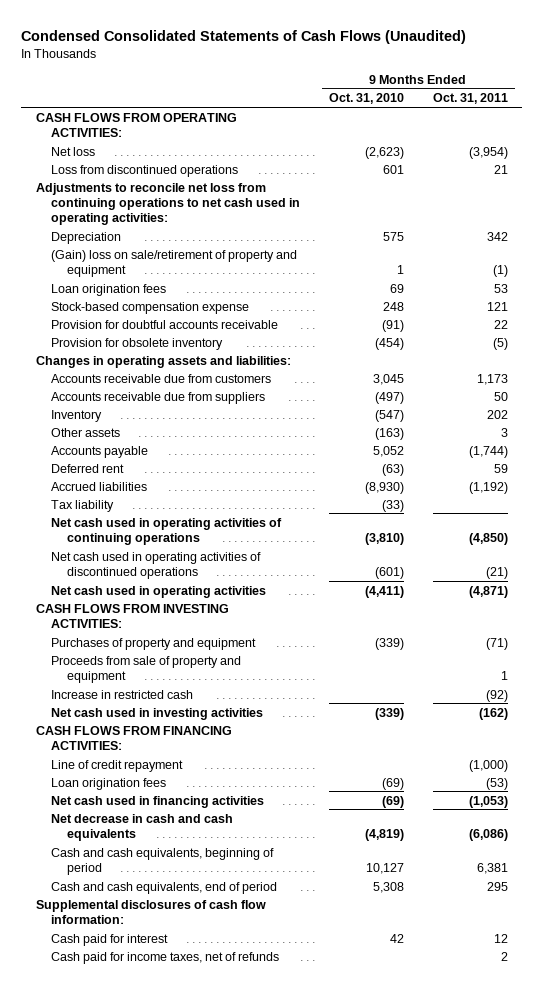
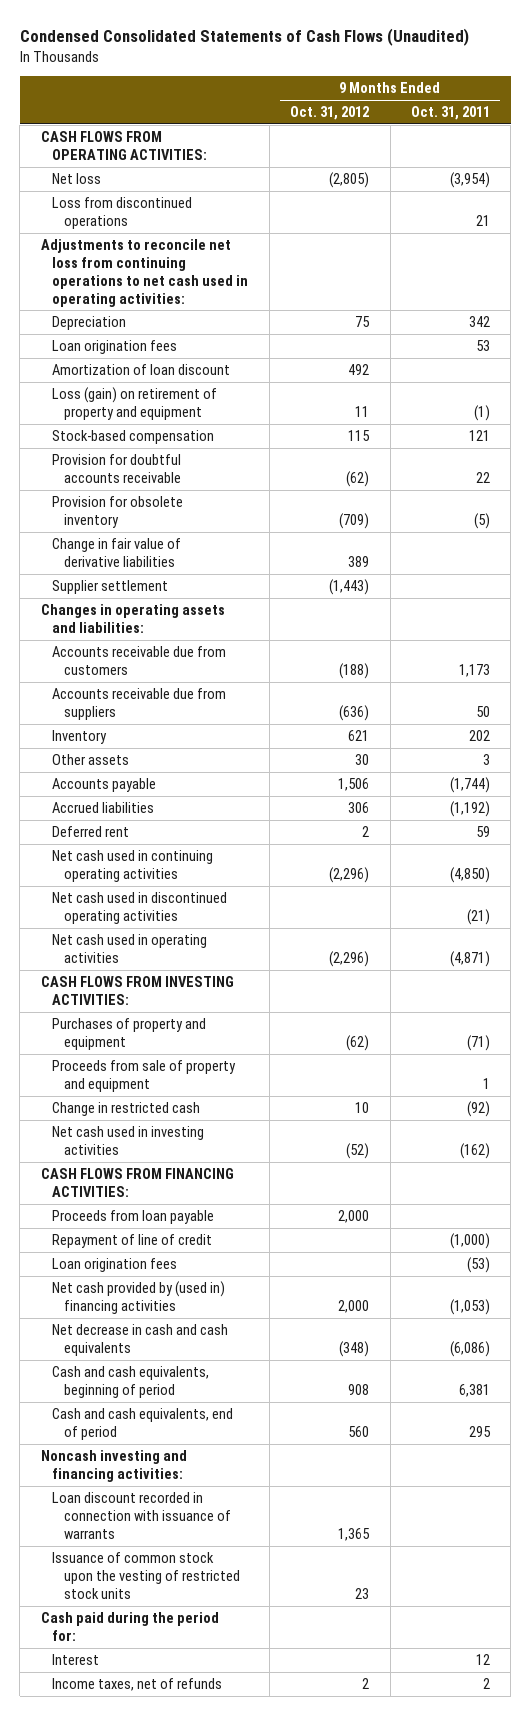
[328,93,404,105] Oct. 31, 2010 -> none
none -> [290,106,370,121] Oct. 31, 2012
[51,249,298,277] (Gain) loss on sale/retirement of property and equipment -> none
none -> [52,364,231,376] Amortization of loan discount
none -> [52,387,218,420] Loss (gain) on retirement of property and equipment
[51,301,250,314] Stock-based compensation expense -> [52,430,215,445] Stock-based compensation
none -> [52,538,182,567] Change in fair value of derivative liabilities
none -> [52,580,169,595] Supplier settlement
[51,499,115,512] Tax liability -> none
[51,463,125,473] Deferred rent -> [52,826,130,838] Deferred rent
[51,517,283,545] Net cash used in operating activities of continuing operations -> [52,850,214,882] Net cash used in continuing operating activities
[51,551,262,579] Net cash used in operating activities of discontinued operations -> [52,892,228,924] Net cash used in discontinued operating activities
[51,689,194,699] Increase in restricted cash -> [52,1102,201,1117] Change in restricted cash
none -> [52,1210,215,1225] Proceeds from loan payable
[51,759,184,772] Line of credit repayment -> [52,1234,213,1249] Repayment of line of credit
[51,795,265,808] Net cash used in financing activities -> [52,1281,226,1314] Net cash provided by (used in) financing activities
[35,899,266,924] Supplemental disclosures of cash flow information: -> none
none -> [40,1450,187,1482] Noncash investing and financing activities:
none -> [52,1492,231,1539] Loan discount recorded in connection with issuance of warrants
none -> [52,1552,240,1599] Issuance of common stock upon the vesting of restricted stock units
none -> [40,1612,219,1641] Cash paid during the period for:
[51,933,169,946] Cash paid for interest -> [52,1654,100,1666] Interest
[51,951,280,964] Cash paid for income taxes, net of refunds -> [52,1678,223,1692] Income taxes, net of refunds

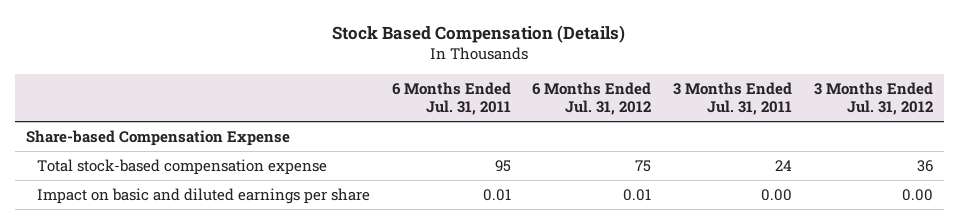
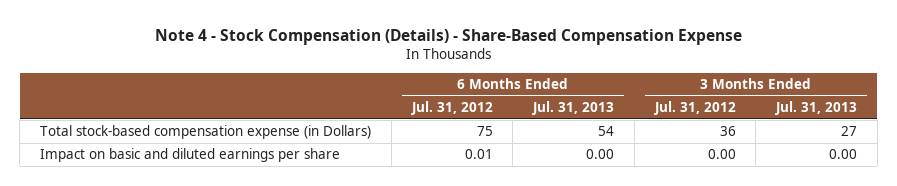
[332,24,626,43] Stock Based Compensation (Details) -> [154,28,742,45] Note 4 - Stock Compensation (Details) - Share-Based Compensation Expense
[391,82,511,115] 6 Months Ended Jul. 31, 2011 -> none
[673,82,793,115] 3 Months Ended Jul. 31, 2011 -> none
none -> [532,101,615,116] Jul. 31, 2013
none -> [775,101,858,116] Jul. 31, 2013
[26,130,291,147] Share-based Compensation Expense -> none
[37,159,328,176] Total stock-based compensation expense -> [40,125,372,140] Total stock-based compensation expense (in Dollars)

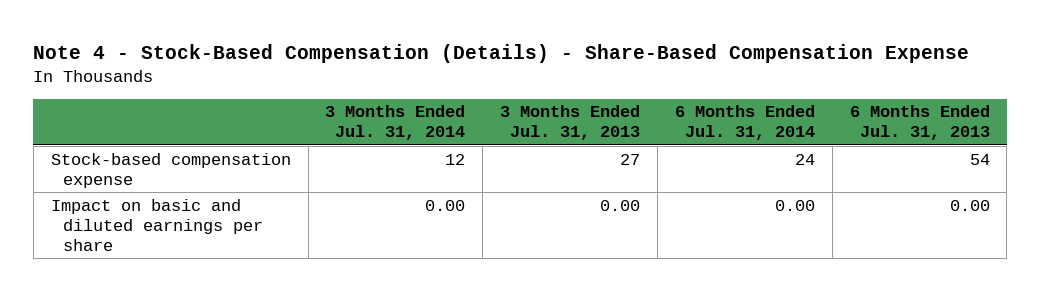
[154,28,742,45] Note 4 - Stock Compensation (Details) - Share-Based Compensation Expense -> [33,44,970,64] Note 4 - Stock-Based Compensation (Details) - Share-Based Compensation Expense
[410,101,493,116] Jul. 31, 2012 -> none
[653,101,736,116] Jul. 31, 2012 -> none
none -> [325,105,466,141] 3 Months Ended Jul. 31, 2014
none -> [674,105,815,141] 6 Months Ended Jul. 31, 2014
[40,125,372,140] Total stock-based compensation expense (in Dollars) -> [50,152,291,188] Stock-based compensation expense

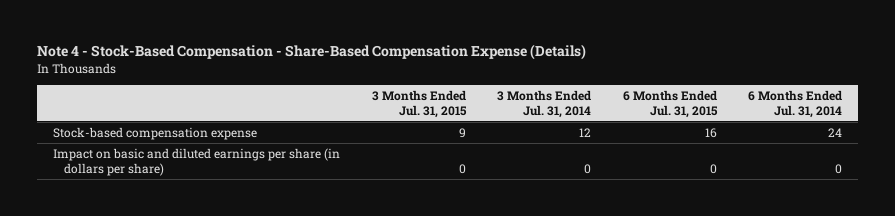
[33,44,970,64] Note 4 - Stock-Based Compensation (Details) - Share-Based Compensation Expense -> [37,44,587,61] Note 4 - Stock-Based Compensation - Share-Based Compensation Expense (Details)
[500,105,641,141] 3 Months Ended Jul. 31, 2013 -> none
[849,105,990,141] 6 Months Ended Jul. 31, 2013 -> none
none -> [371,89,467,118] 3 Months Ended Jul. 31, 2015
none -> [622,89,718,118] 6 Months Ended Jul. 31, 2015
[50,198,263,251] Impact on basic and diluted earnings per share -> [53,148,341,176] Impact on basic and diluted earnings per share (in dollars per share)
[425,199,466,211] 0.00 -> [584,163,592,174] 0
[774,199,815,211] 0.00 -> [835,163,843,174] 0

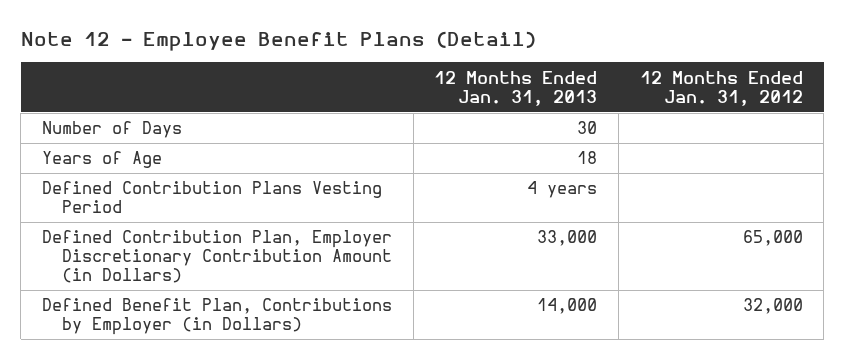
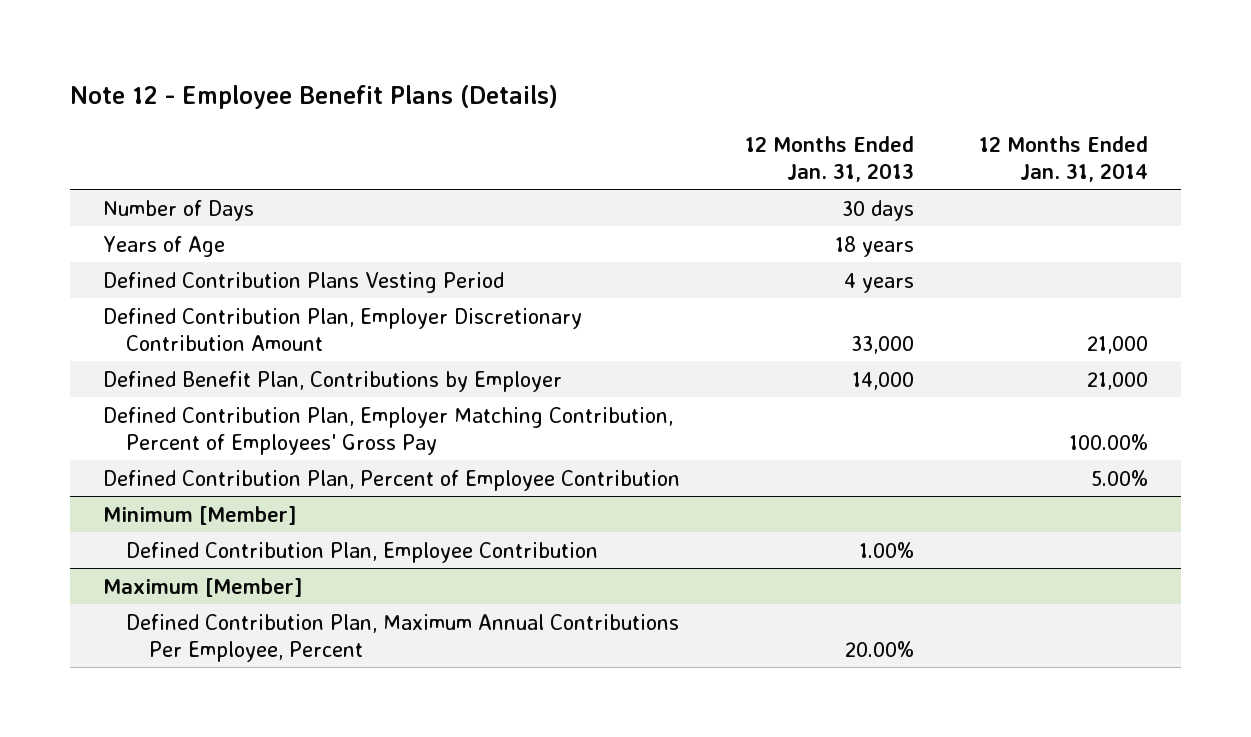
[20,30,536,51] Note 12 - Employee Benefit Plans (Detail) -> [70,85,559,110] Note 12 - Employee Benefit Plans (Details)
[639,70,803,106] 12 Months Ended Jan. 31, 2012 -> none
none -> [978,135,1148,182] 12 Months Ended Jan. 31, 2014
[577,121,598,135] 30 -> [841,199,914,221] 30 days
[577,151,598,165] 18 -> [834,235,914,257] 18 years
[41,230,392,284] Defined Contribution Plan, Employer Discretionary Contribution Amount (in Dollars) -> [102,307,582,351] Defined Contribution Plan, Employer Discretionary Contribution Amount
[41,298,392,336] Defined Benefit Plan, Contributions by Employer (in Dollars) -> [102,370,562,392] Defined Benefit Plan, Contributions by Employer
none -> [102,406,673,455] Defined Contribution Plan, Employer Matching Contribution, Percent of Employees' Gross Pay
none -> [102,469,680,491] Defined Contribution Plan, Percent of Employee Contribution
none -> [102,505,297,525] Minimum [Member]
none -> [125,541,598,563] Defined Contribution Plan, Employee Contribution
none -> [102,577,303,597] Maximum [Member]
none -> [125,613,679,662] Defined Contribution Plan, Maximum Annual Contributions Per Employee, Percent

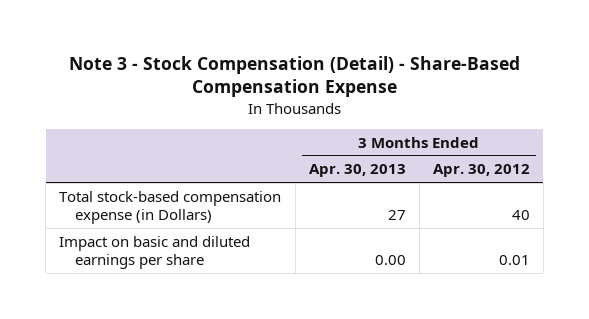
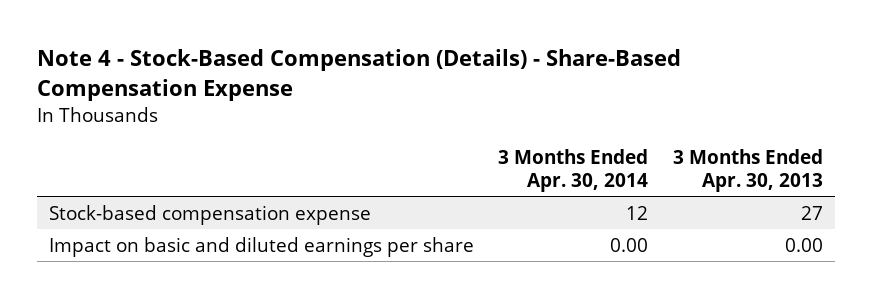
[68,55,520,98] Note 3 - Stock Compensation (Detail) - Share-Based Compensation Expense -> [36,49,681,102] Note 4 - Stock-Based Compensation (Details) - Share-Based Compensation Expense
[432,164,530,178] Apr. 30, 2012 -> none
none -> [498,148,649,193] 3 Months Ended Apr. 30, 2014
[59,190,282,225] Total stock-based compensation expense (in Dollars) -> [48,204,371,225] Stock-based compensation expense

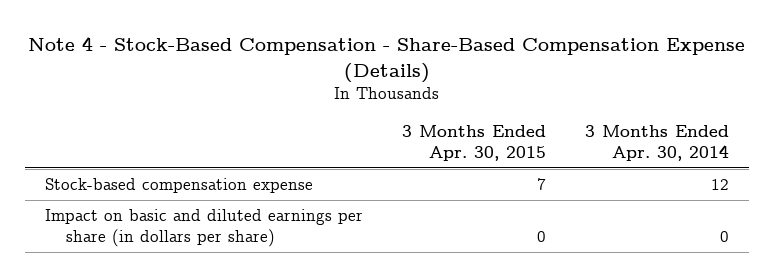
[36,49,681,102] Note 4 - Stock-Based Compensation (Details) - Share-Based Compensation Expense -> [27,36,745,83] Note 4 - Stock-Based Compensation - Share-Based Compensation Expense (Details)
[672,148,823,193] 3 Months Ended Apr. 30, 2013 -> none
none -> [401,124,546,161] 3 Months Ended Apr. 30, 2015
[48,236,474,257] Impact on basic and diluted earnings per share -> [44,209,363,248] Impact on basic and diluted earnings per share (in dollars per share)
[610,237,649,252] 0.00 -> [720,231,730,243] 0

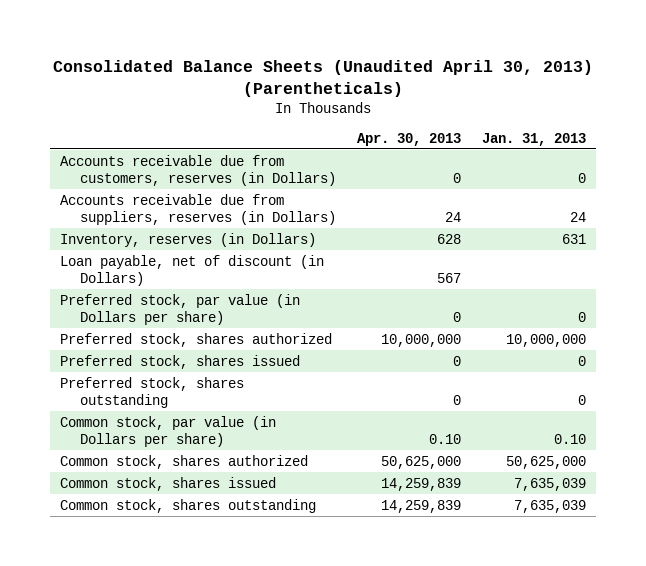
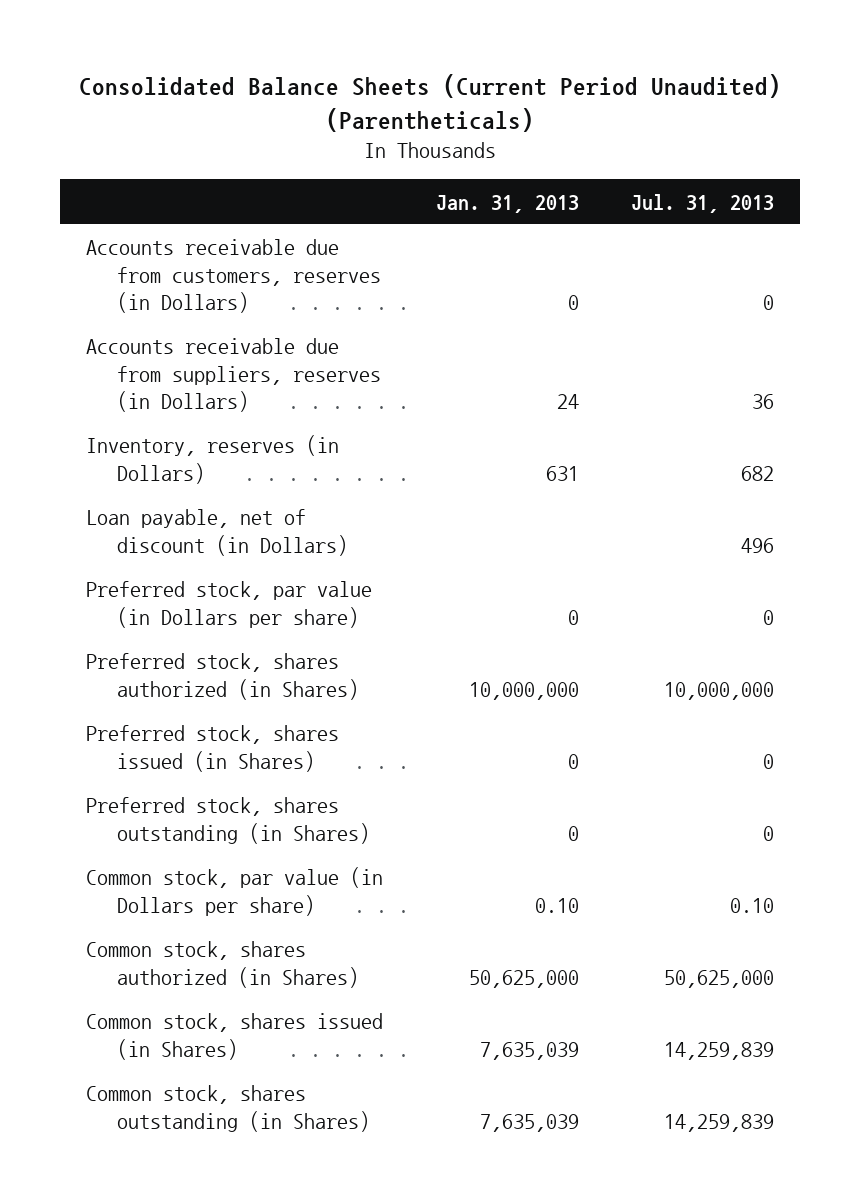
[53,59,594,97] Consolidated Balance Sheets (Unaudited April 30, 2013) (Parentheticals) -> [79,74,782,132] Consolidated Balance Sheets (Current Period Unaudited) (Parentheticals)
[357,132,462,146] Apr. 30, 2013 -> none
none -> [630,193,774,213] Jul. 31, 2013
[60,332,333,347] Preferred stock, shares authorized -> [86,653,360,700] Preferred stock, shares authorized (in Shares)
[60,354,301,369] Preferred stock, shares issued -> [86,725,340,772] Preferred stock, shares issued (in Shares)
[60,376,245,408] Preferred stock, shares outstanding -> [86,797,371,844] Preferred stock, shares outstanding (in Shares)
[60,454,309,469] Common stock, shares authorized -> [86,941,360,988] Common stock, shares authorized (in Shares)
[60,476,277,491] Common stock, shares issued -> [86,1013,384,1060] Common stock, shares issued (in Shares)
[60,498,317,513] Common stock, shares outstanding -> [86,1085,371,1132] Common stock, shares outstanding (in Shares)

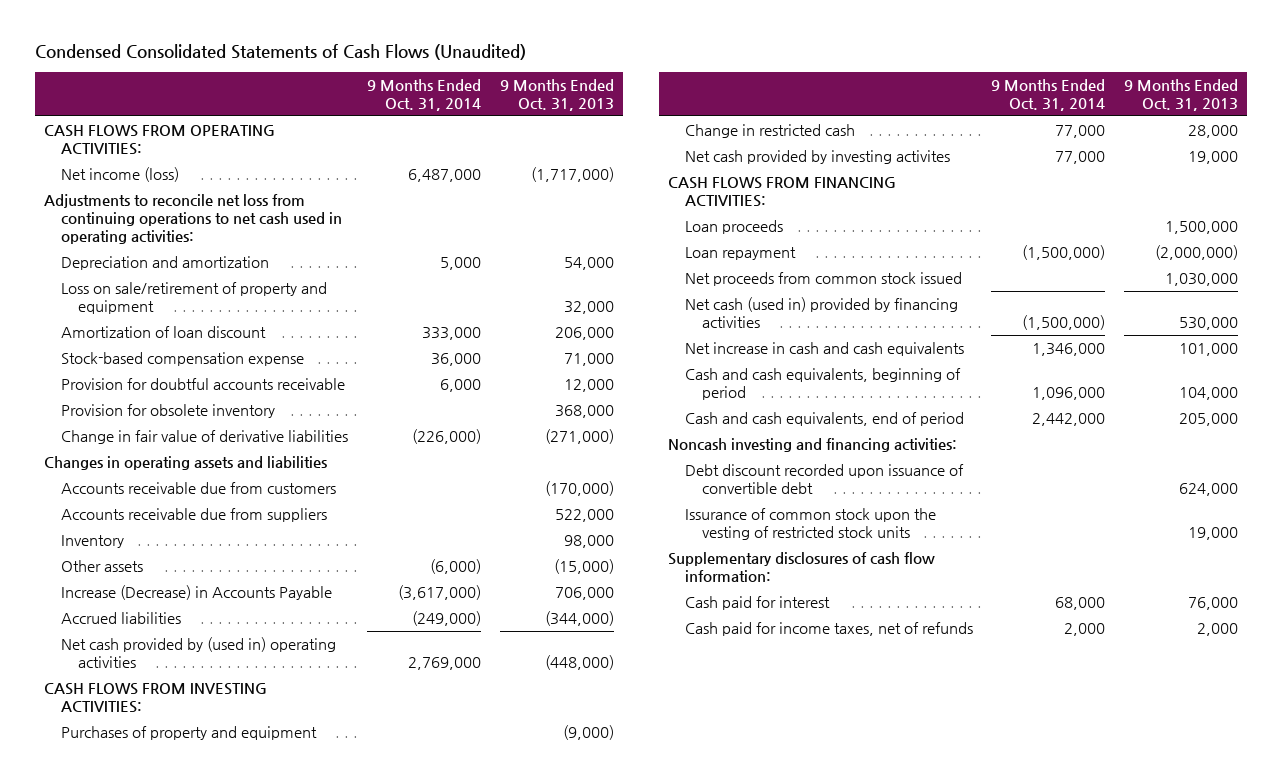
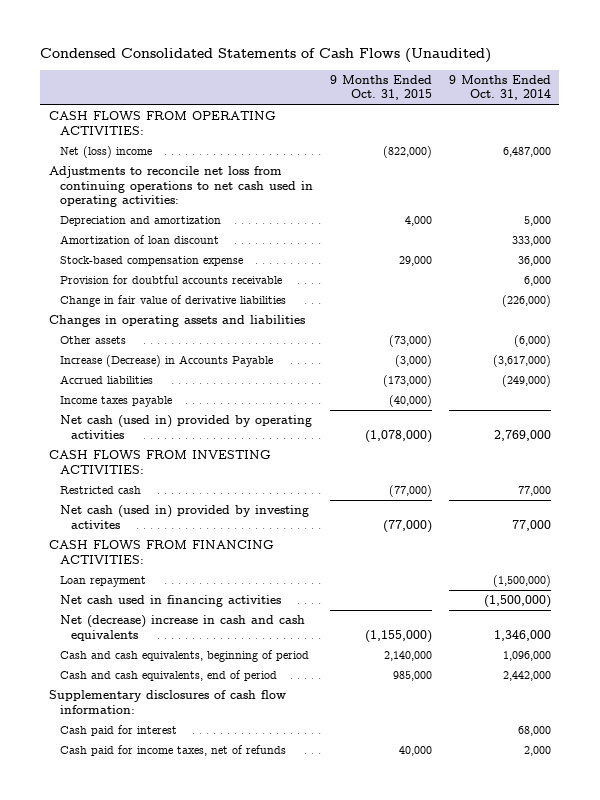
[499,78,614,111] 9 Months Ended Oct. 31, 2013 -> none
none -> [329,75,432,101] 9 Months Ended Oct. 31, 2015
[60,167,179,183] Net income (loss) -> [59,146,152,159] Net (loss) income
[60,282,327,315] Loss on sale/retirement of property and equipment -> none
[60,404,275,419] Provision for obsolete inventory -> none
[60,482,336,495] Accounts receivable due from customers -> none
[60,508,327,523] Accounts receivable due from suppliers -> none
[60,535,124,549] Inventory -> none
none -> [59,396,172,408] Income taxes payable
[60,637,336,669] Net cash provided by (used in) operating activities -> [59,415,312,439] Net cash (used in) provided by operating activities
[60,726,317,741] Purchases of property and equipment -> none
[684,124,855,139] Change in restricted cash -> [59,486,141,495] Restricted cash
[684,150,950,165] Net cash provided by investing activites -> [59,505,309,529] Net cash (used in) provided by investing activites
[684,220,783,235] Loan proceeds -> none
[684,272,962,287] Net proceeds from common stock issued -> none
[684,297,958,329] Net cash (used in) provided by financing activities -> [59,595,281,608] Net cash used in financing activities
[684,342,964,357] Net increase in cash and cash equivalents -> [59,615,305,641] Net (decrease) increase in cash and cash equivalents
[668,438,958,453] Noncash investing and financing activities: -> none
[684,464,964,495] Debt discount recorded upon issuance of convertible debt -> none
[684,508,936,541] Issurance of common stock upon the vesting of restricted stock units -> none

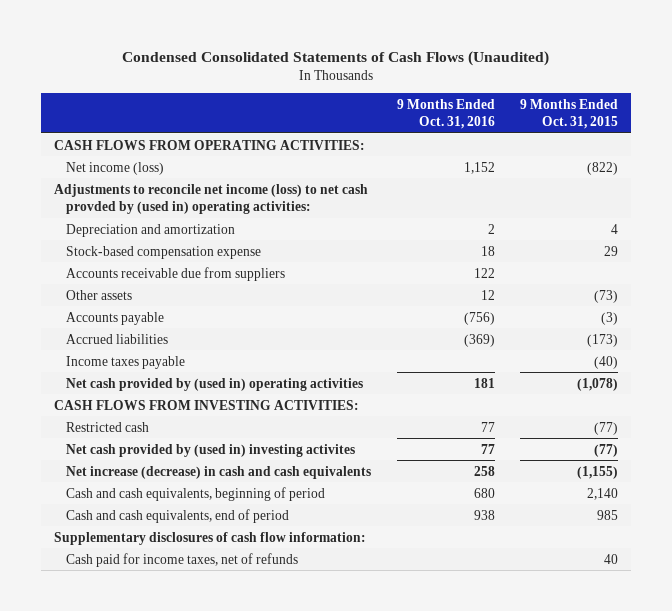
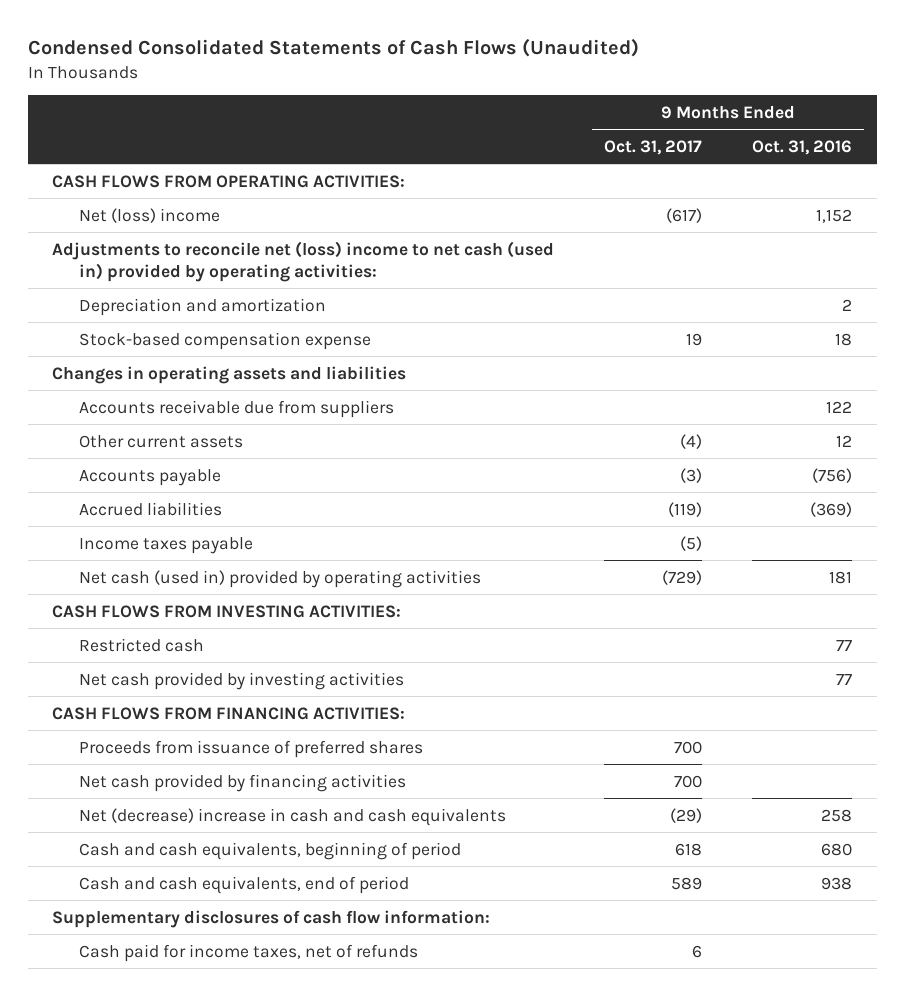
[519,98,618,130] 9 Months Ended Oct. 31, 2015 -> none
none -> [604,139,703,155] Oct. 31, 2017
[66,161,165,175] Net income (loss) -> [79,207,221,223] Net (loss) income
[53,183,368,214] Adjustments to reconcile net income (loss) to net cash provded by (used in) operating activities: -> [52,240,555,282] Adjustments to reconcile net (loss) income to net cash (used in) provided by operating activities:
none -> [52,365,407,384] Changes in operating assets and liabilities
[66,289,133,300] Other assets -> [79,434,244,448] Other current assets
[66,377,364,391] Net cash provided by (used in) operating activities -> [79,569,482,588] Net cash (used in) provided by operating activities
[66,443,356,457] Net cash provided by (used in) investing activites -> [79,671,405,690] Net cash provided by investing activities
none -> [52,706,406,720] CASH FLOWS FROM FINANCING ACTIVITIES:
none -> [79,739,424,758] Proceeds from issuance of preferred shares
none -> [79,773,407,792] Net cash provided by financing activities
[66,465,372,479] Net increase (decrease) in cash and cash equivalents -> [79,807,507,826] Net (decrease) increase in cash and cash equivalents

